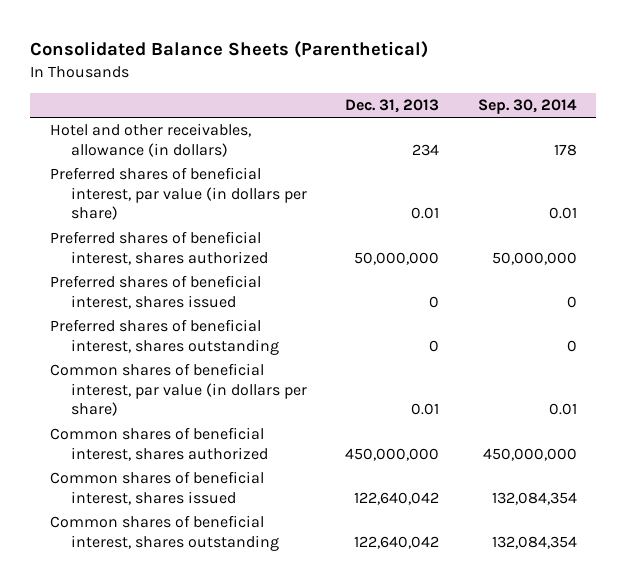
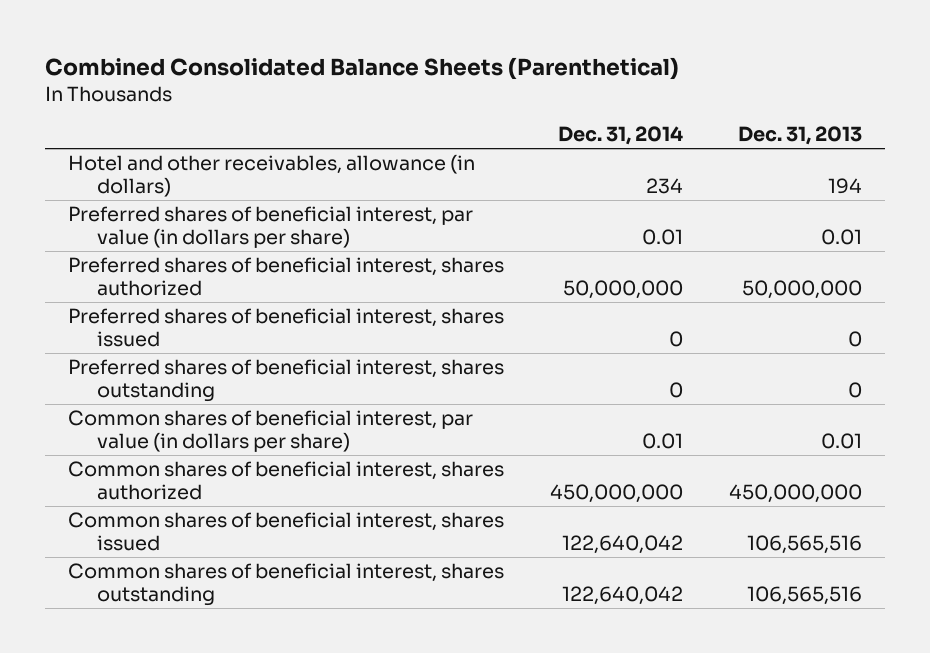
[30,41,429,59] Consolidated Balance Sheets (Parenthetical) -> [44,56,679,80] Combined Consolidated Balance Sheets (Parenthetical)
[477,98,577,114] Sep. 30, 2014 -> none
none -> [557,126,683,146] Dec. 31, 2014
[412,143,440,156] 234 -> [828,177,863,194] 194
[354,491,440,505] 122,640,042 -> [747,534,863,554] 106,565,516
[354,535,440,549] 122,640,042 -> [747,585,863,605] 106,565,516

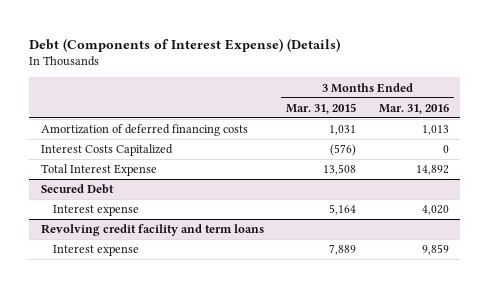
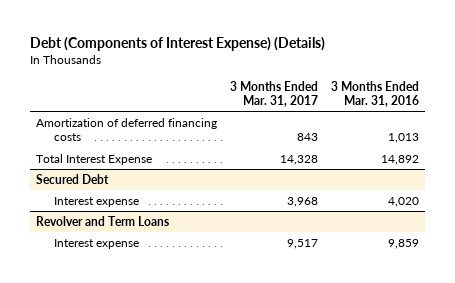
[286,102,357,114] Mar. 31, 2015 -> none
none -> [229,80,318,108] 3 Months Ended Mar. 31, 2017
[40,144,173,157] Interest Costs Capitalized -> none
[40,224,264,237] Revolving credit facility and term loans -> [36,215,170,226] Revolver and Term Loans

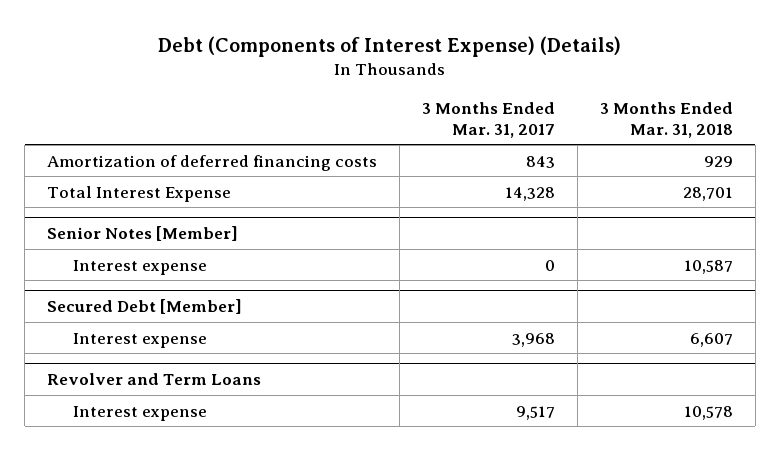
[330,80,419,108] 3 Months Ended Mar. 31, 2016 -> none
none -> [599,101,733,138] 3 Months Ended Mar. 31, 2018
none -> [47,226,239,242] Senior Notes [Member]
none -> [73,259,208,275] Interest expense
[36,173,110,184] Secured Debt -> [47,299,243,315] Secured Debt [Member]

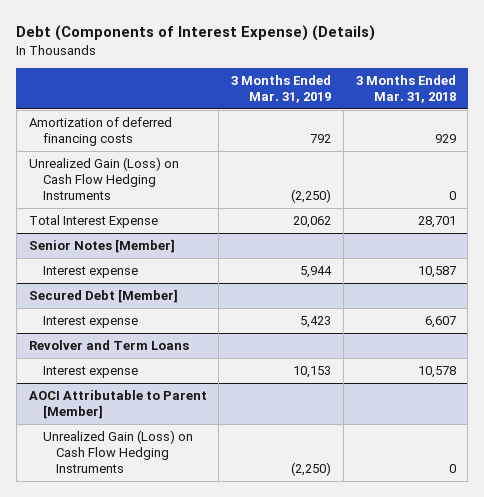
[422,101,556,138] 3 Months Ended Mar. 31, 2017 -> none
none -> [231,74,332,104] 3 Months Ended Mar. 31, 2019
none -> [28,157,179,201] Unrealized Gain (Loss) on Cash Flow Hedging Instruments
none -> [28,390,207,420] AOCI Attributable to Parent [Member]
none -> [42,430,193,474] Unrealized Gain (Loss) on Cash Flow Hedging Instruments

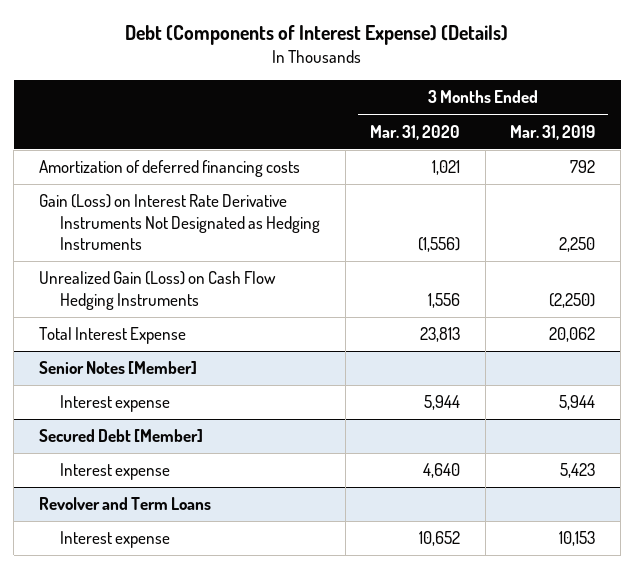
[355,74,456,104] 3 Months Ended Mar. 31, 2018 -> none
none -> [370,124,461,140] Mar. 31, 2020
none -> [39,194,321,251] Gain (Loss) on Interest Rate Derivative Instruments Not Designated as Hedging Instruments
[28,390,207,420] AOCI Attributable to Parent [Member] -> none
[42,430,193,474] Unrealized Gain (Loss) on Cash Flow Hedging Instruments -> none

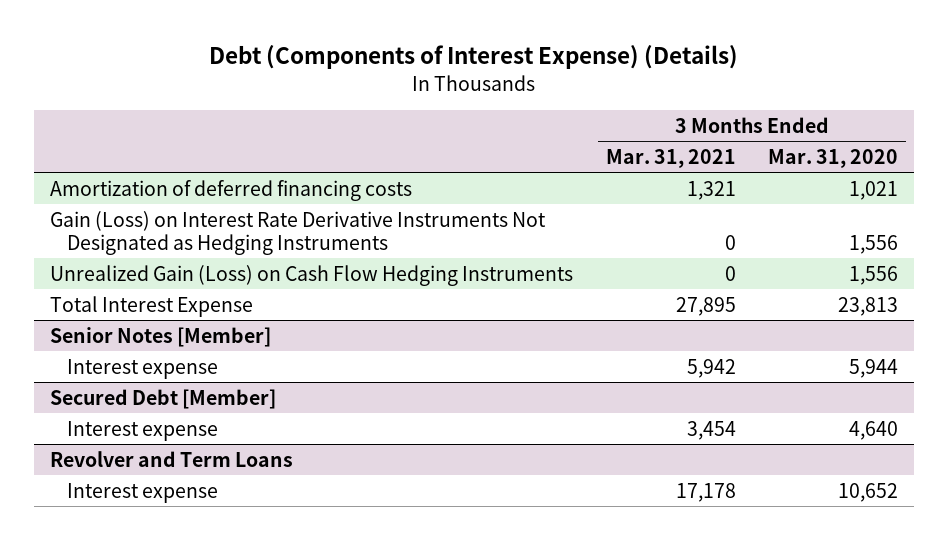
[510,124,596,140] Mar. 31, 2019 -> none
none -> [605,148,736,168] Mar. 31, 2021
[418,237,461,253] (1,556) -> [849,234,899,254] 1,556

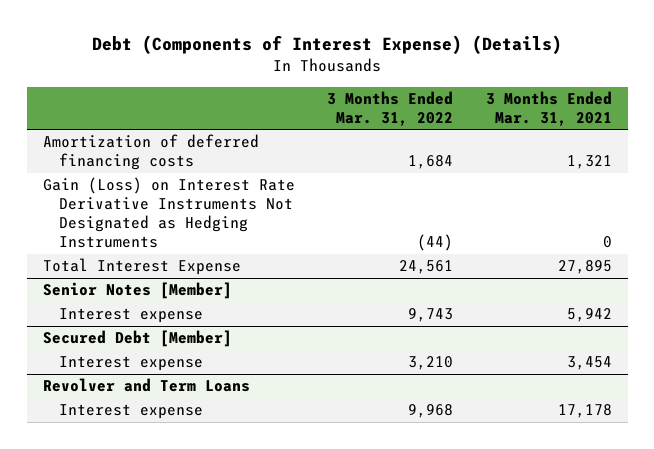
[768,148,899,168] Mar. 31, 2020 -> none
none -> [327,90,454,126] 3 Months Ended Mar. 31, 2022
[50,264,574,286] Unrealized Gain (Loss) on Cash Flow Hedging Instruments -> none

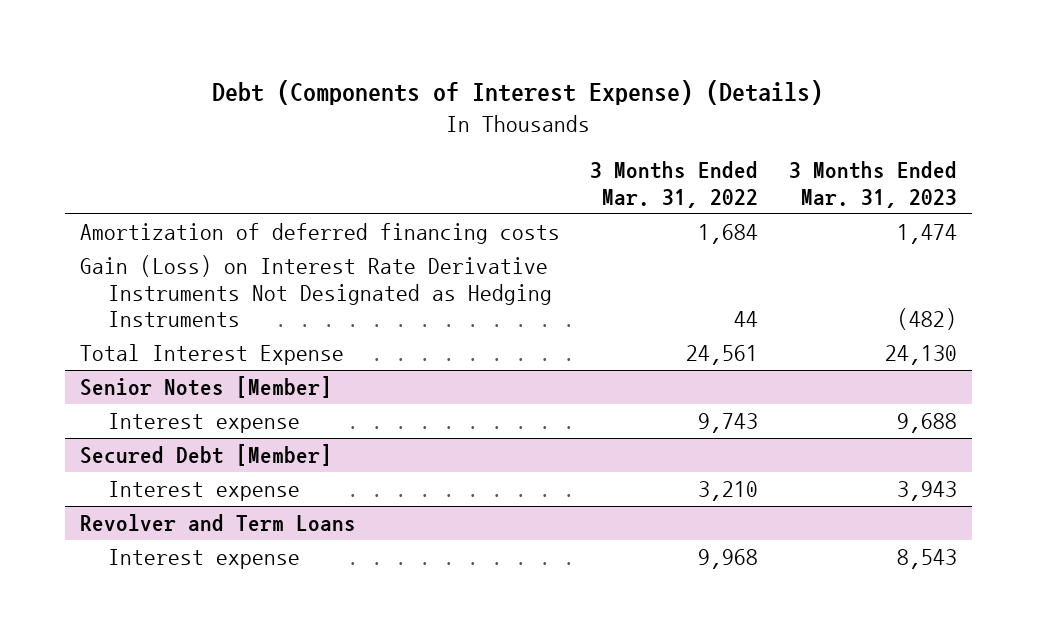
[485,90,612,126] 3 Months Ended Mar. 31, 2021 -> none
none -> [788,161,957,208] 3 Months Ended Mar. 31, 2023
[417,234,454,252] (44) -> [734,311,759,328] 44

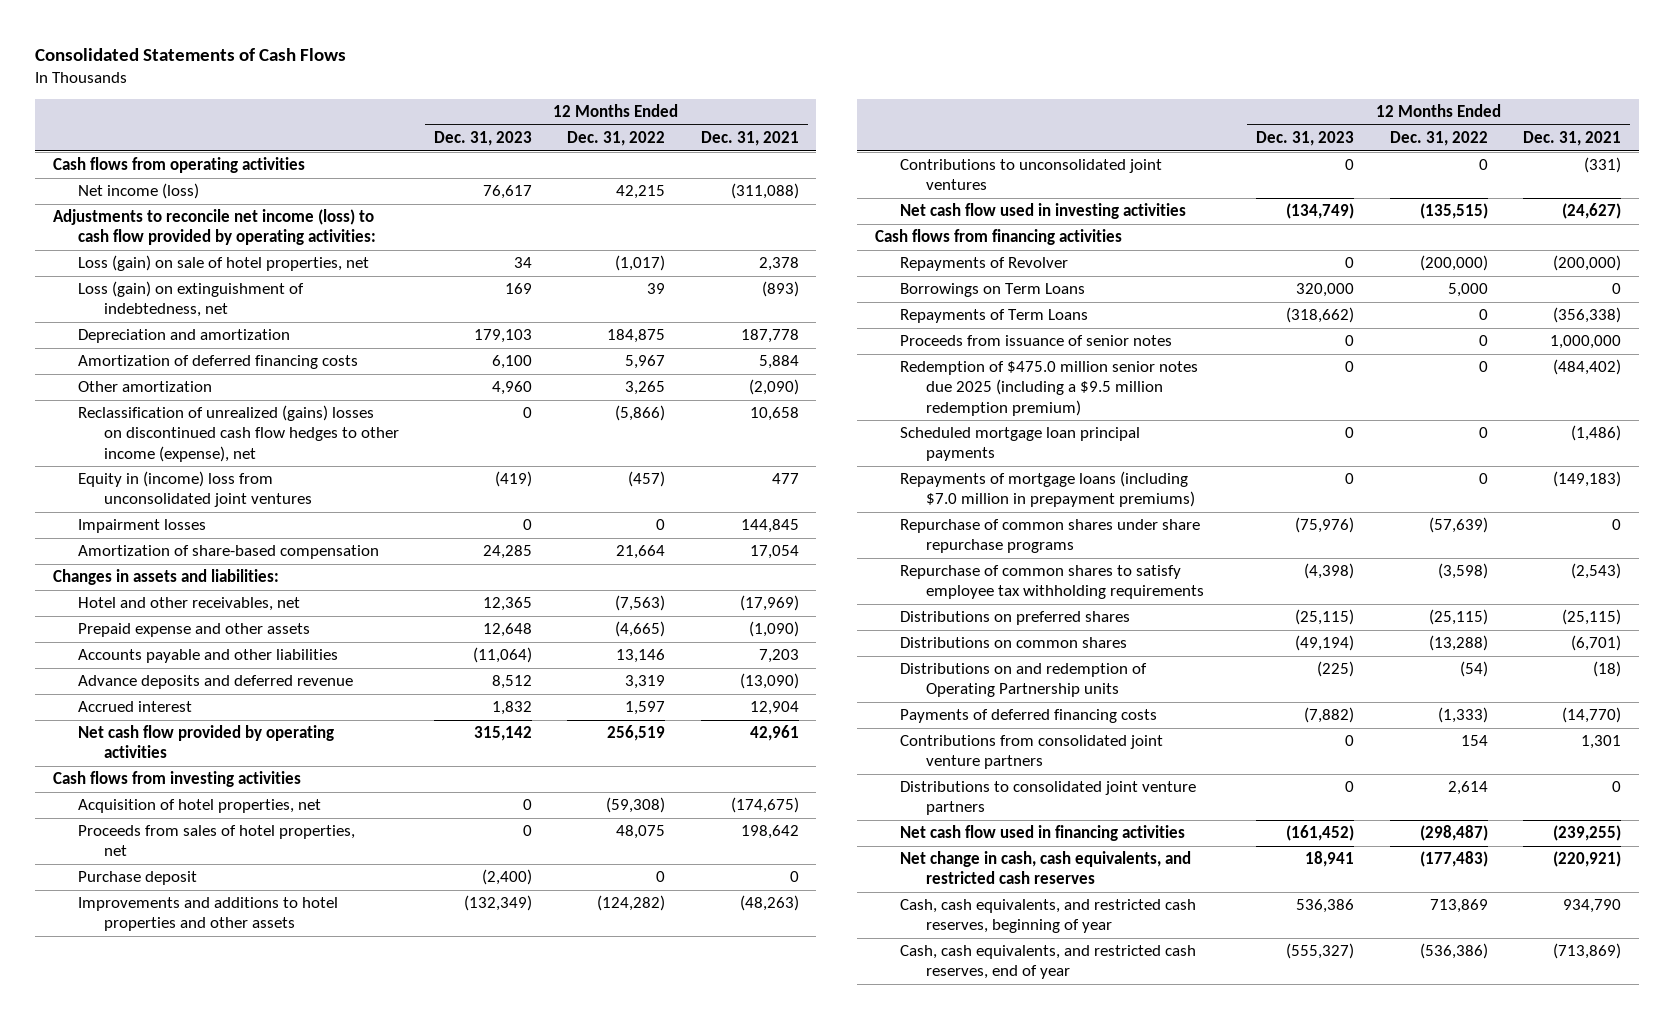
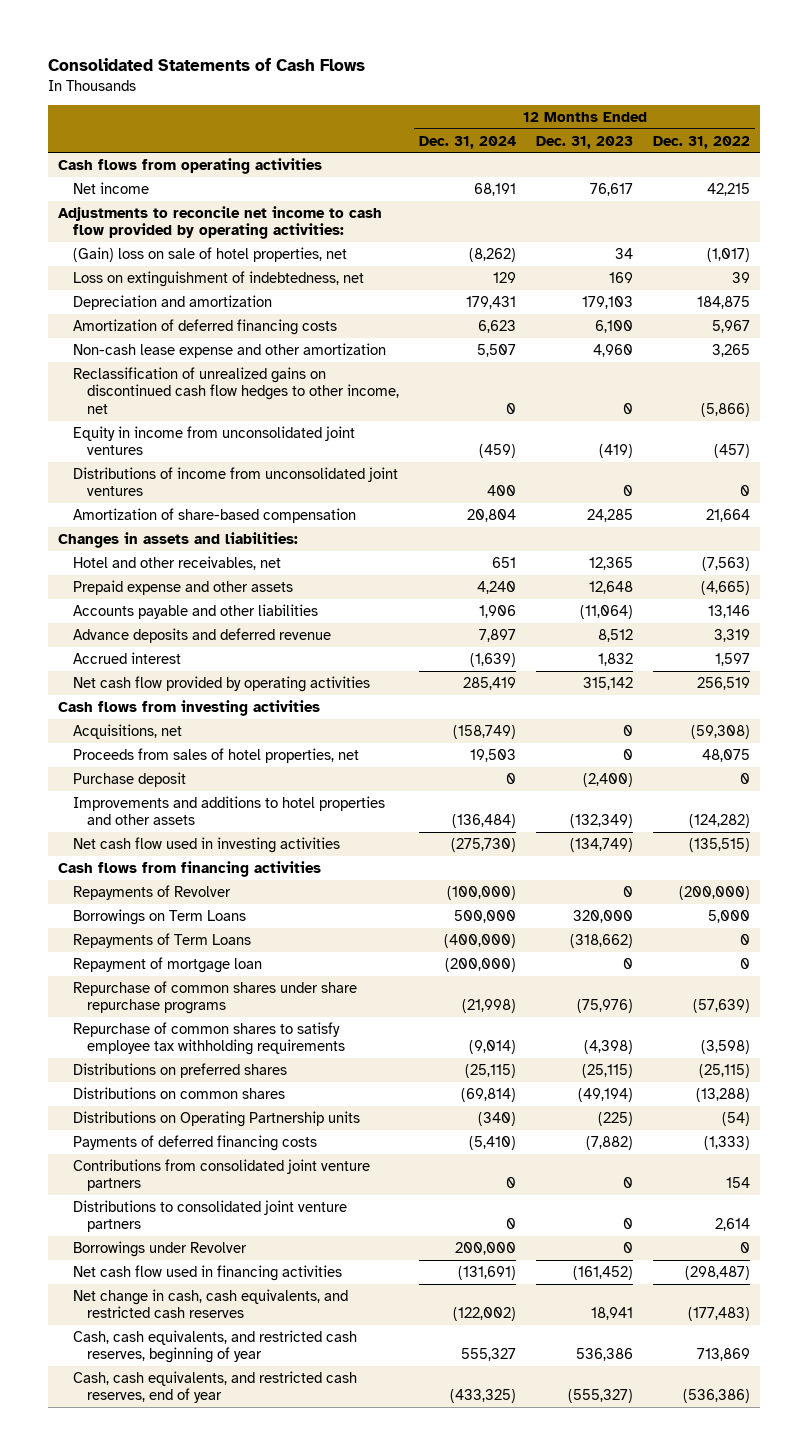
[700,131,799,147] Dec. 31, 2021 -> none
none -> [419,135,517,149] Dec. 31, 2024
[78,183,200,200] Net income (loss) -> [72,181,149,194] Net income
[52,209,377,246] Adjustments to reconcile net income (loss) to cash flow provided by operating activities: -> [58,205,383,240] Adjustments to reconcile net income to cash flow provided by operating activities:
[78,255,370,272] Loss (gain) on sale of hotel properties, net -> [72,246,347,262] (Gain) loss on sale of hotel properties, net
[78,281,305,318] Loss (gain) on extinguishment of indebtedness, net -> [72,270,364,287] Loss on extinguishment of indebtedness, net
[78,519,207,534] Impairment losses -> none
[78,381,213,393] Other amortization -> [72,342,386,358] Non-cash lease expense and other amortization
[78,405,399,462] Reclassification of unrealized (gains) losses on discontinued cash flow hedges to other income (expense), net -> [72,366,400,415] Reclassification of unrealized gains on discontinued cash flow hedges to other income, net
[78,471,312,508] Equity in (income) loss from unconsolidated joint ventures -> [72,425,355,456] Equity in income from unconsolidated joint ventures
none -> [72,466,398,497] Distributions of income from unconsolidated joint ventures
[78,799,322,814] Acquisition of hotel properties, net -> [72,723,182,739] Acquisitions, net
[900,159,1163,191] Contributions to unconsolidated joint ventures -> none
[900,335,1173,347] Proceeds from issuance of senior notes -> none
[900,361,1199,416] Redemption of $475.0 million senior notes due 2025 (including a $9.5 million redemption premium) -> none
[900,427,1141,462] Scheduled mortgage loan principal payments -> none
[900,471,1195,508] Repayments of mortgage loans (including $7.0 million in prepayment premiums) -> [72,956,262,973] Repayment of mortgage loan
[900,663,1148,698] Distributions on and redemption of Operating Partnership units -> [72,1110,360,1127] Distributions on Operating Partnership units
none -> [72,1240,247,1257] Borrowings under Revolver

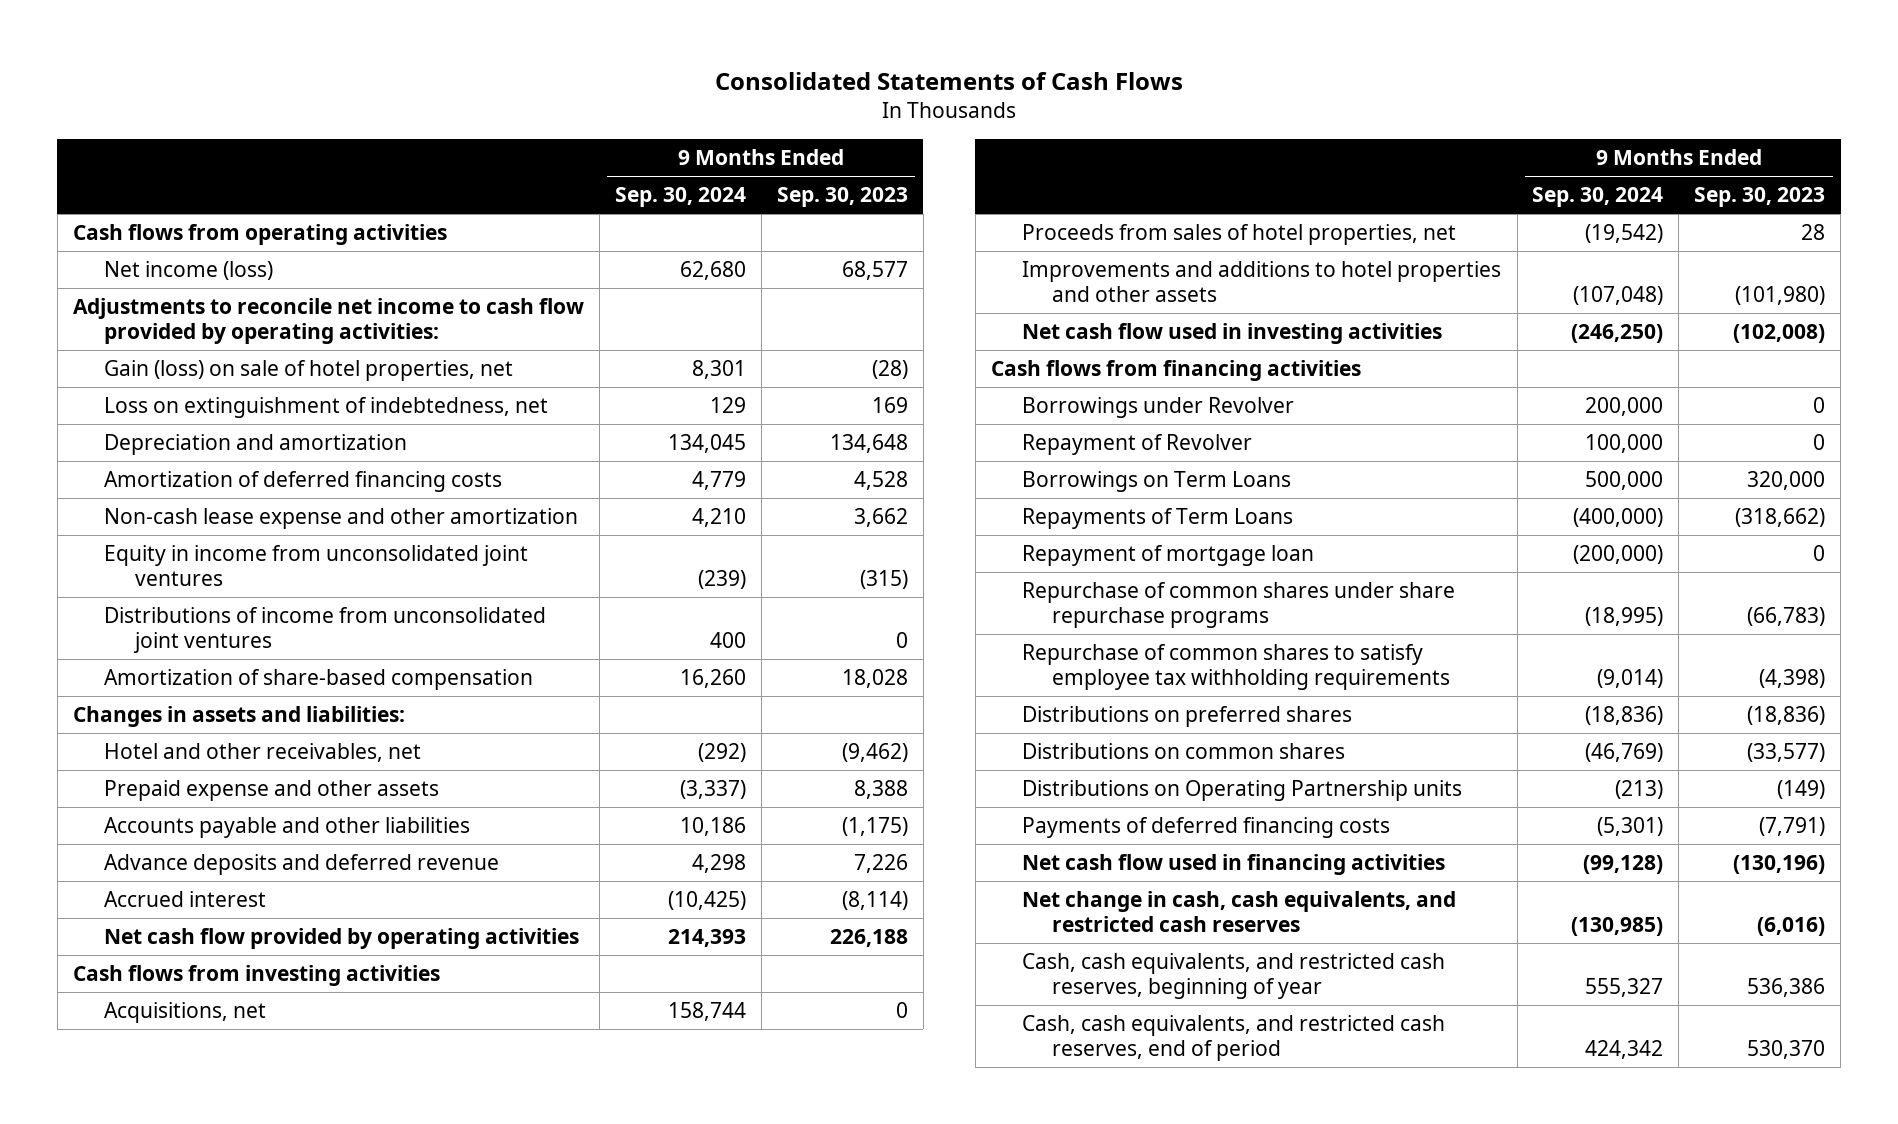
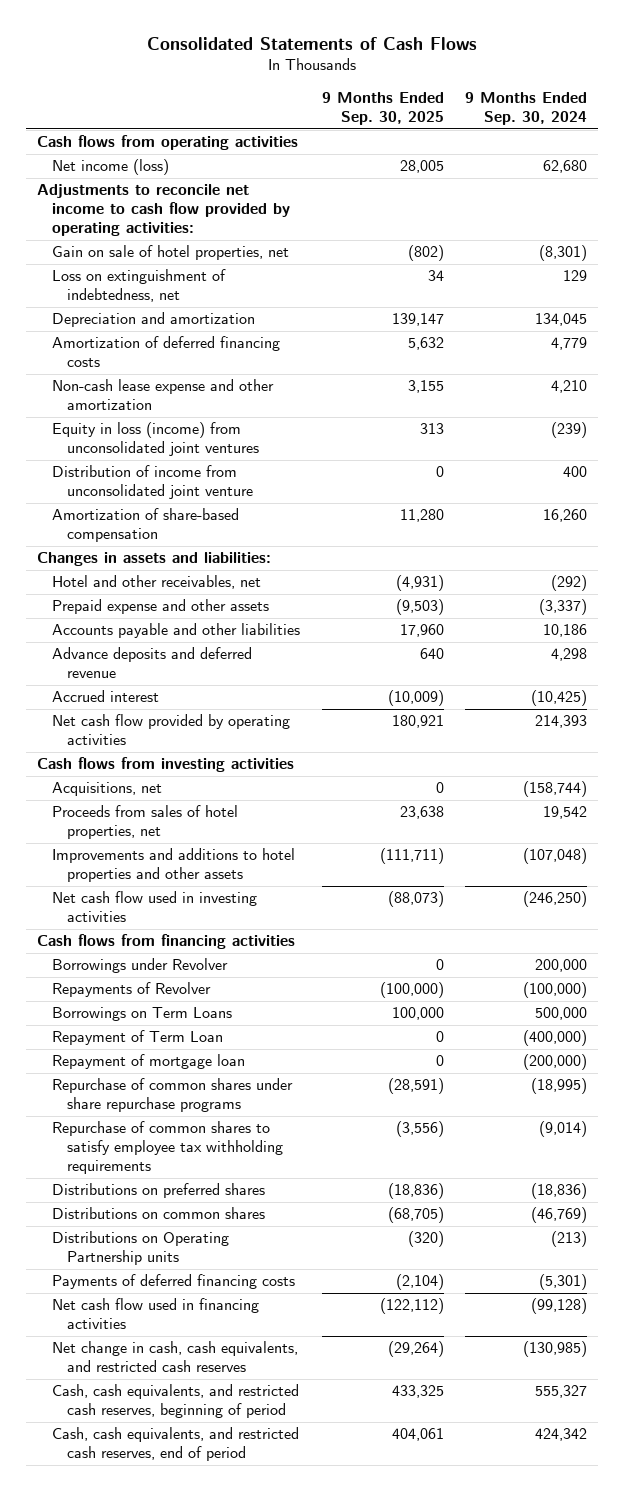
[776,187,908,208] Sep. 30, 2023 -> none
none -> [321,92,444,125] 9 Months Ended Sep. 30, 2025
[103,360,513,382] Gain (loss) on sale of hotel properties, net -> [51,245,289,261] Gain on sale of hotel properties, net
[691,360,746,380] 8,301 -> [539,245,588,262] (8,301)
[103,545,528,587] Equity in income from unconsolidated joint ventures -> [51,422,260,457] Equity in loss (income) from unconsolidated joint ventures
[103,607,546,654] Distributions of income from unconsolidated joint ventures -> [51,465,254,500] Distribution of income from unconsolidated joint venture
[667,1002,746,1022] 158,744 -> [523,781,588,798] (158,744)
[1585,224,1664,244] (19,542) -> [543,806,588,820] 19,542
[1021,434,1252,456] Repayment of Revolver -> [51,982,211,998] Repayments of Revolver
[1585,434,1664,454] 100,000 -> [523,982,588,999] (100,000)
[1021,508,1293,530] Repayments of Term Loans -> [51,1030,223,1046] Repayment of Term Loan
[1021,953,1445,1000] Cash, cash equivalents, and restricted cash reserves, beginning of year -> [51,1384,299,1419] Cash, cash equivalents, and restricted cash reserves, beginning of period

